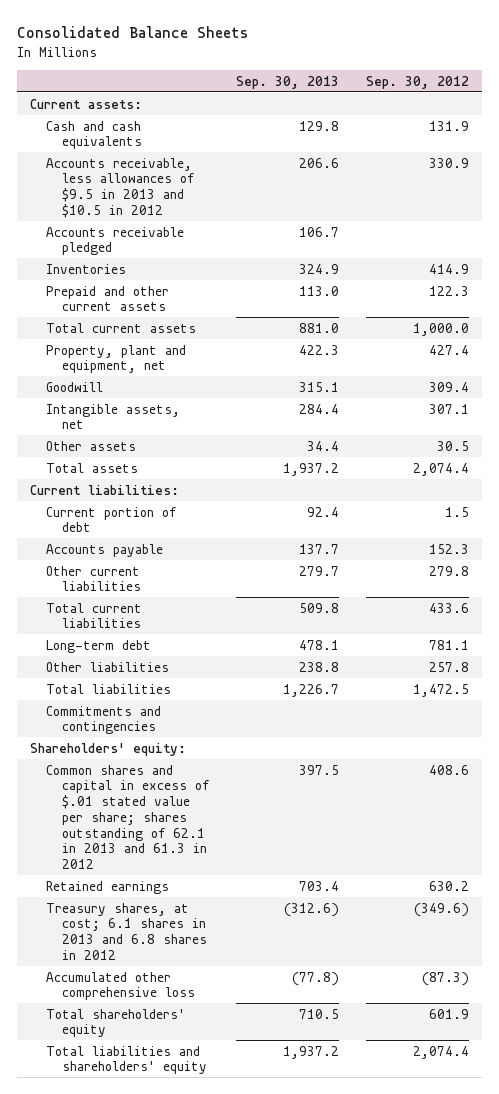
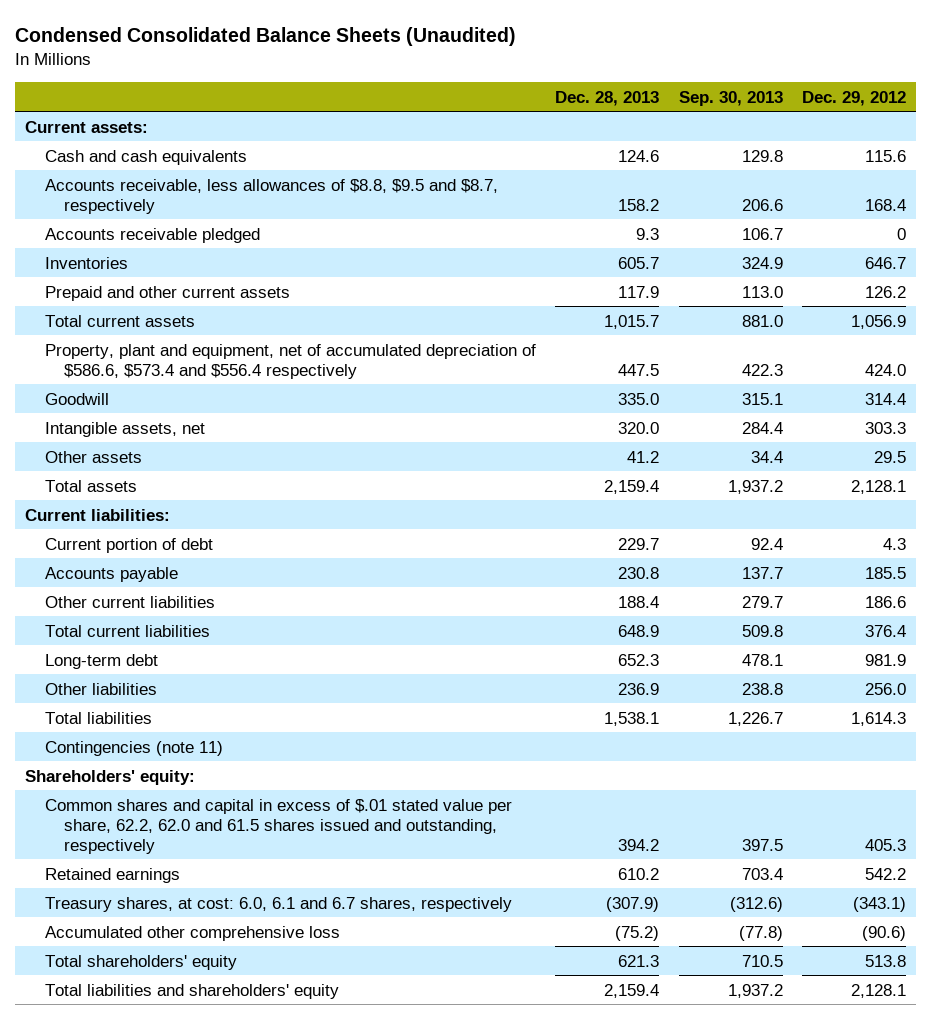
[16,26,248,39] Consolidated Balance Sheets -> [15,26,517,46] Condensed Consolidated Balance Sheets (Unaudited)
[365,75,469,89] Sep. 30, 2012 -> none
none -> [555,90,660,106] Dec. 28, 2013
none -> [802,90,907,106] Dec. 29, 2012
[46,157,195,218] Accounts receivable, less allowances of $9.5 in 2013 and $10.5 in 2012 -> [44,178,498,214] Accounts receivable, less allowances of $8.8, $9.5 and $8.7, respectively
[46,344,187,374] Property, plant and equipment, net -> [44,343,536,379] Property, plant and equipment, net of accumulated depreciation of $586.6, $573.4 and $556.4 respectively
[46,705,162,735] Commitments and contingencies -> [44,740,223,756] Contingencies (note 11)
[46,764,210,870] Common shares and capital in excess of $.01 stated value per share; shares outstanding of 62.1 in 2013 and 61.3 in 2012 -> [44,798,512,854] Common shares and capital in excess of $.01 stated value per share, 62.2, 62.0 and 61.5 shares issued and outstanding, respectively
[46,902,208,960] Treasury shares, at cost; 6.1 shares in 2013 and 6.8 shares in 2012 -> [44,896,512,912] Treasury shares, at cost: 6.0, 6.1 and 6.7 shares, respectively

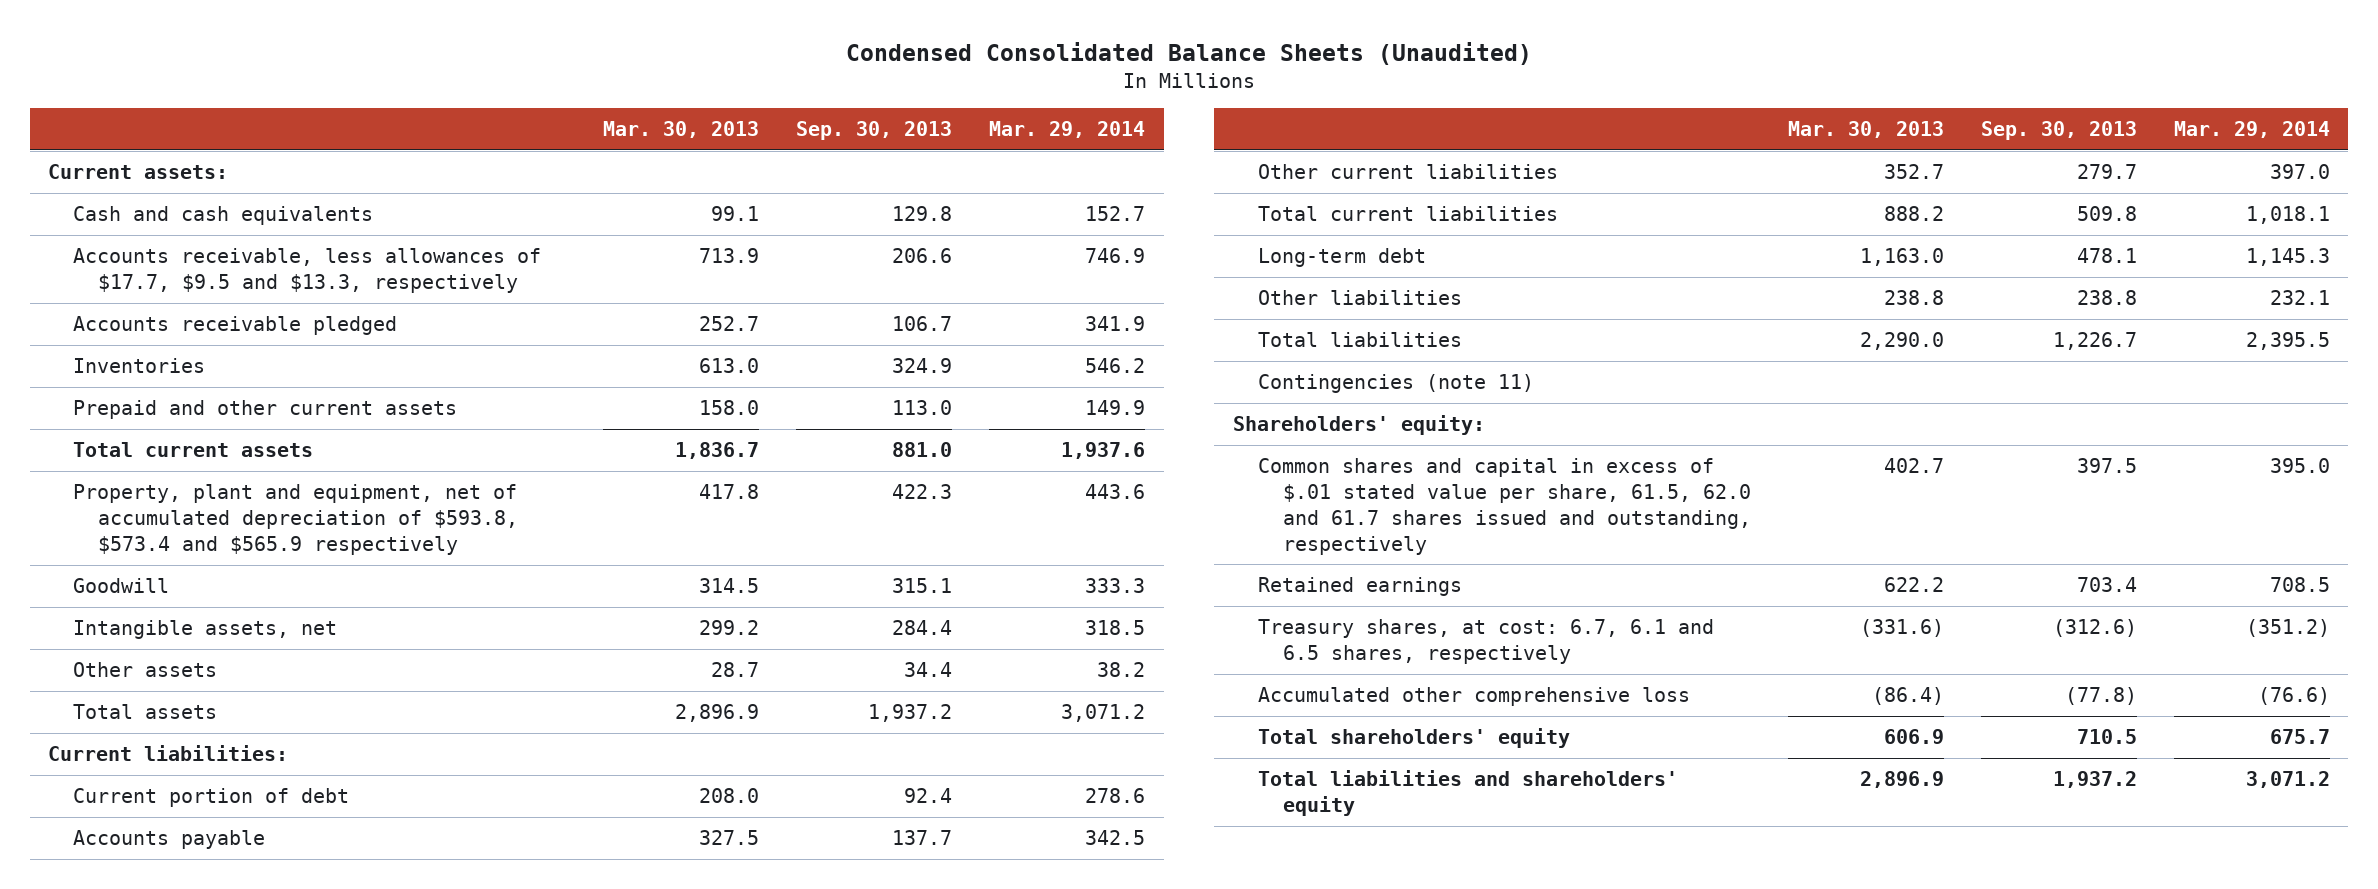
[555,90,660,106] Dec. 28, 2013 -> none
[802,90,907,106] Dec. 29, 2012 -> none
none -> [602,121,759,139] Mar. 30, 2013
none -> [989,121,1146,139] Mar. 29, 2014
[44,178,498,214] Accounts receivable, less allowances of $8.8, $9.5 and $8.7, respectively -> [72,248,541,294] Accounts receivable, less allowances of $17.7, $9.5 and $13.3, respectively
[44,343,536,379] Property, plant and equipment, net of accumulated depreciation of $586.6, $573.4 and $556.4 respectively -> [72,484,518,556] Property, plant and equipment, net of accumulated depreciation of $593.8, $573.4 and $565.9 respectively
[44,798,512,854] Common shares and capital in excess of $.01 stated value per share, 62.2, 62.0 and 61.5 shares issued and outstanding, respectively -> [1257,458,1751,556] Common shares and capital in excess of $.01 stated value per share, 61.5, 62.0 and 61.7 shares issued and outstanding, respectively
[44,896,512,912] Treasury shares, at cost: 6.0, 6.1 and 6.7 shares, respectively -> [1257,619,1714,665] Treasury shares, at cost: 6.7, 6.1 and 6.5 shares, respectively

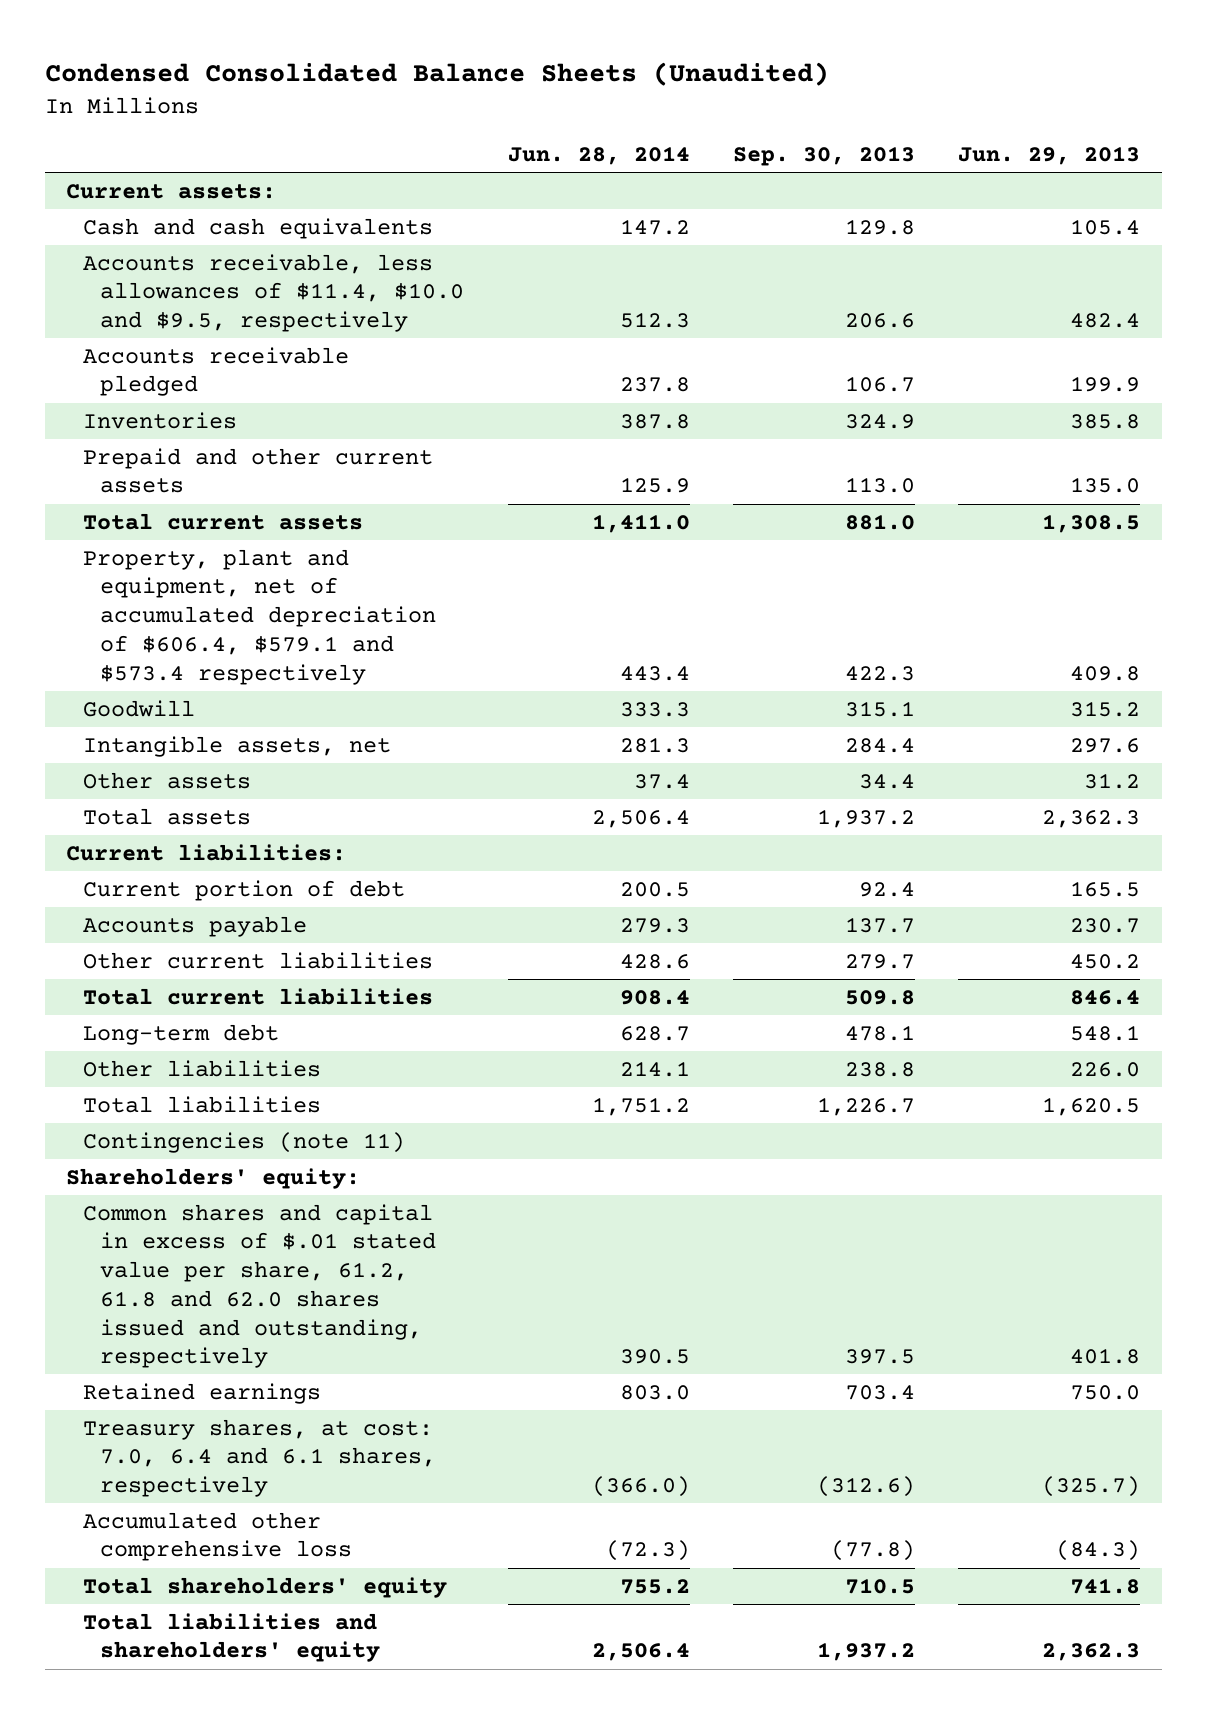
[602,121,759,139] Mar. 30, 2013 -> none
[989,121,1146,139] Mar. 29, 2014 -> none
none -> [507,145,690,165] Jun. 28, 2014
none -> [958,145,1141,165] Jun. 29, 2013
[72,248,541,294] Accounts receivable, less allowances of $17.7, $9.5 and $13.3, respectively -> [83,253,465,333] Accounts receivable, less allowances of $11.4, $10.0 and $9.5, respectively
[72,484,518,556] Property, plant and equipment, net of accumulated depreciation of $593.8, $573.4 and $565.9 respectively -> [83,548,437,685] Property, plant and equipment, net of accumulated depreciation of $606.4, $579.1 and $573.4 respectively
[1257,458,1751,556] Common shares and capital in excess of $.01 stated value per share, 61.5, 62.0 and 61.7 shares issued and outstanding, respectively -> [83,1203,437,1369] Common shares and capital in excess of $.01 stated value per share, 61.2, 61.8 and 62.0 shares issued and outstanding, respectively
[1257,619,1714,665] Treasury shares, at cost: 6.7, 6.1 and 6.5 shares, respectively -> [83,1418,437,1498] Treasury shares, at cost: 7.0, 6.4 and 6.1 shares, respectively

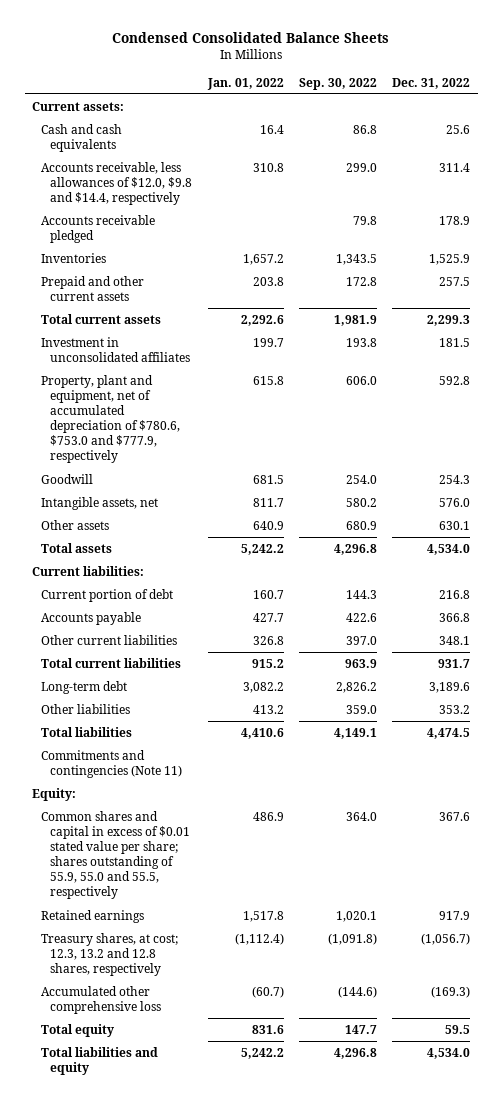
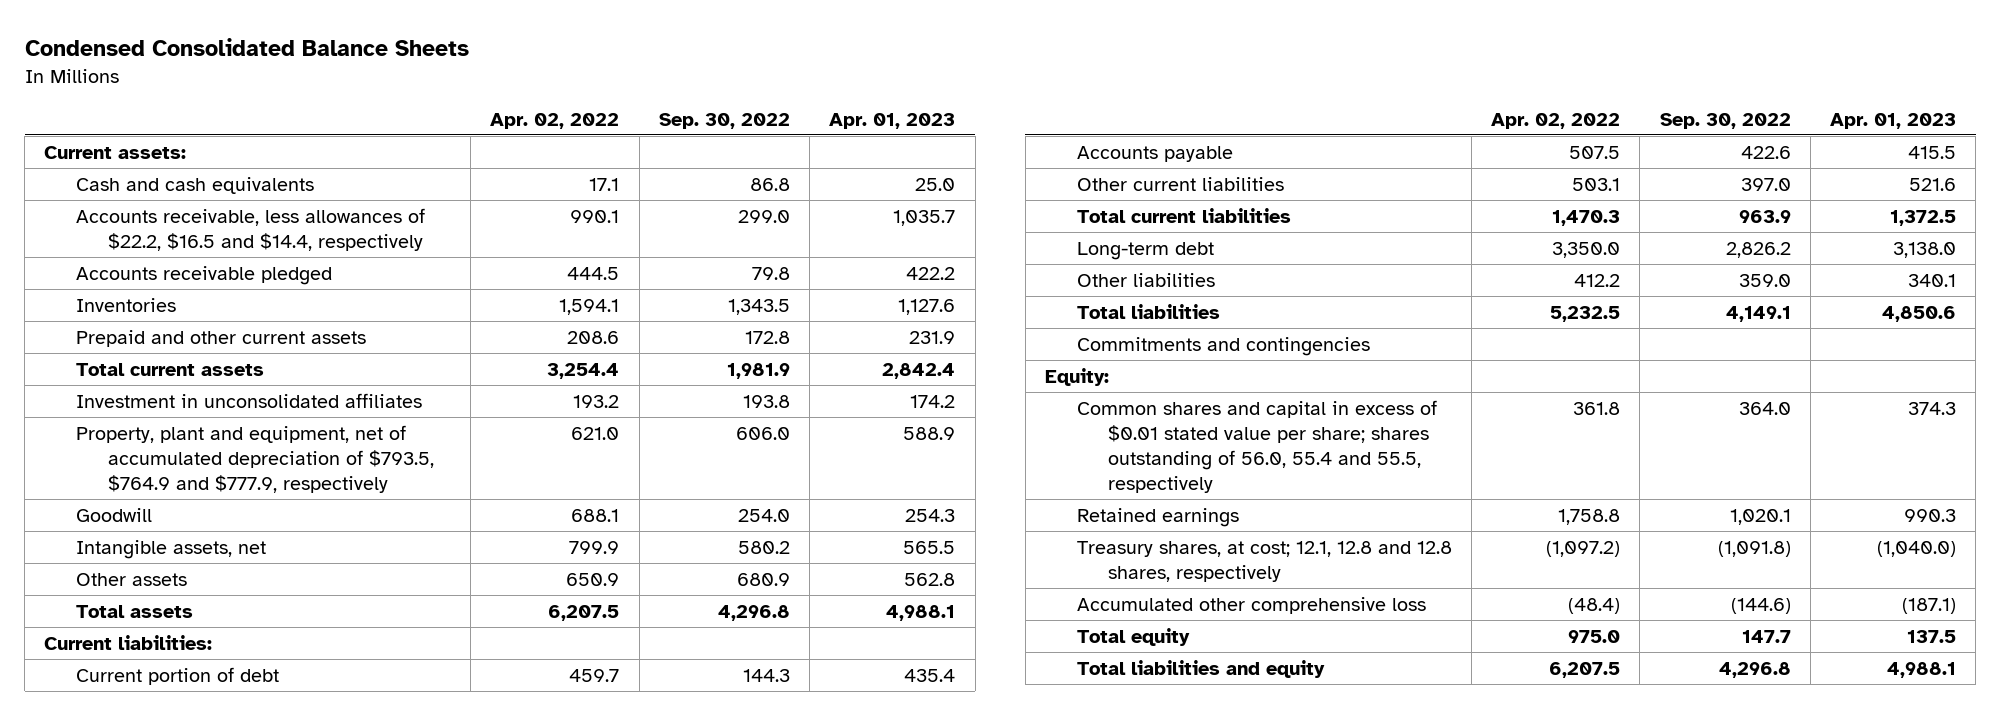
[206,77,284,90] Jan. 01, 2022 -> none
[392,77,471,89] Dec. 31, 2022 -> none
none -> [490,112,620,129] Apr. 02, 2022
none -> [829,112,956,129] Apr. 01, 2023
[41,161,193,206] Accounts receivable, less allowances of $12.0, $9.8 and $14.4, respectively -> [75,207,425,251] Accounts receivable, less allowances of $22.2, $16.5 and $14.4, respectively
[41,374,181,464] Property, plant and equipment, net of accumulated depreciation of $780.6, $753.0 and $777.9, respectively -> [75,424,434,494] Property, plant and equipment, net of accumulated depreciation of $793.5, $764.9 and $777.9, respectively
[41,749,183,778] Commitments and contingencies (Note 11) -> [1076,336,1370,356] Commitments and contingencies
[41,810,191,900] Common shares and capital in excess of $0.01 stated value per share; shares outstanding of 55.9, 55.0 and 55.5, respectively -> [1076,399,1437,494] Common shares and capital in excess of $0.01 stated value per share; shares outstanding of 56.0, 55.4 and 55.5, respectively
[41,932,179,977] Treasury shares, at cost; 12.3, 13.2 and 12.8 shares, respectively -> [1076,540,1452,582] Treasury shares, at cost; 12.1, 12.8 and 12.8 shares, respectively

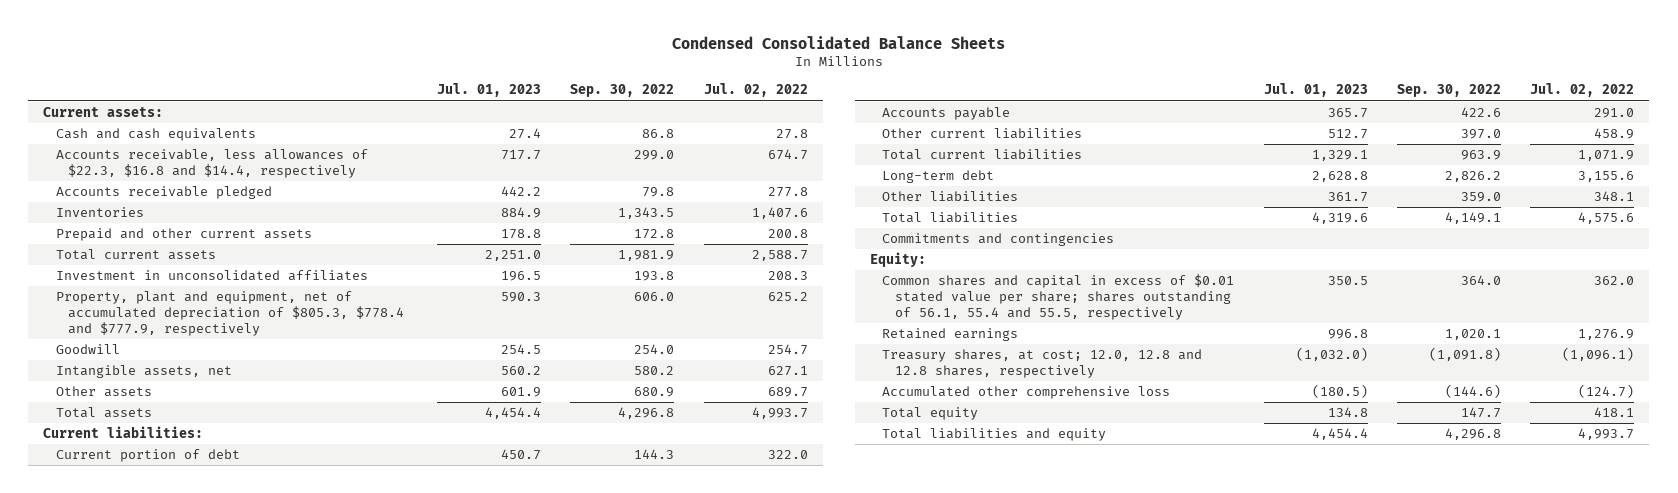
[490,112,620,129] Apr. 02, 2022 -> none
[829,112,956,129] Apr. 01, 2023 -> none
none -> [437,83,542,98] Jul. 01, 2023
none -> [703,83,808,98] Jul. 02, 2022
[75,207,425,251] Accounts receivable, less allowances of $22.2, $16.5 and $14.4, respectively -> [55,149,368,179] Accounts receivable, less allowances of $22.3, $16.8 and $14.4, respectively
[75,424,434,494] Property, plant and equipment, net of accumulated depreciation of $793.5, $764.9 and $777.9, respectively -> [55,291,405,337] Property, plant and equipment, net of accumulated depreciation of $805.3, $778.4 and $777.9, respectively
[1076,399,1437,494] Common shares and capital in excess of $0.01 stated value per share; shares outstanding of 56.0, 55.4 and 55.5, respectively -> [882,274,1235,321] Common shares and capital in excess of $0.01 stated value per share; shares outstanding of 56.1, 55.4 and 55.5, respectively
[1076,540,1452,582] Treasury shares, at cost; 12.1, 12.8 and 12.8 shares, respectively -> [882,349,1203,379] Treasury shares, at cost; 12.0, 12.8 and 12.8 shares, respectively

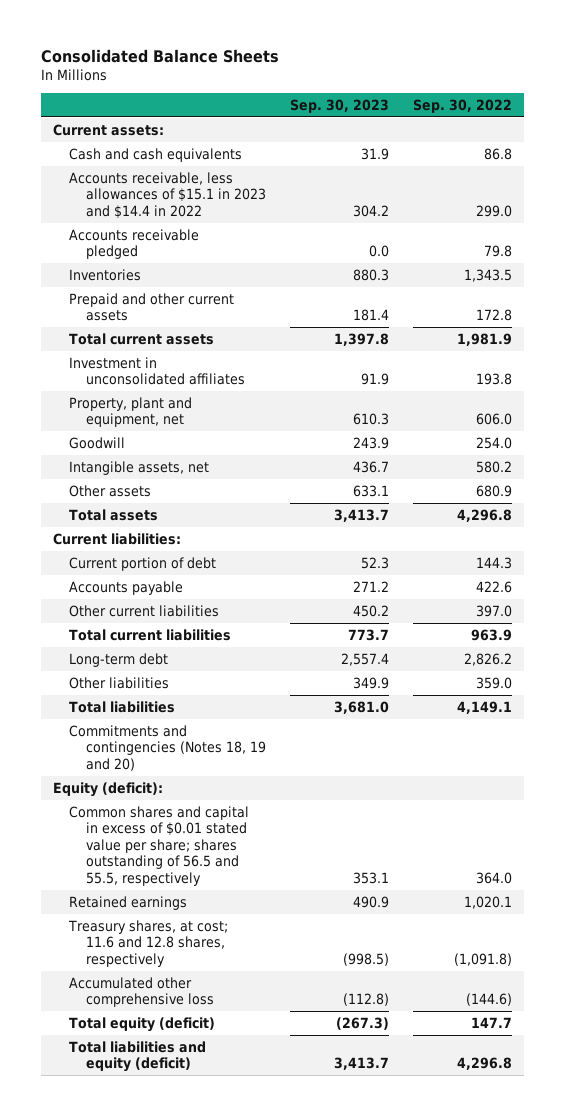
[671,35,1005,49] Condensed Consolidated Balance Sheets -> [40,48,279,63] Consolidated Balance Sheets
[437,83,542,98] Jul. 01, 2023 -> none
[703,83,808,98] Jul. 02, 2022 -> none
none -> [289,98,389,113] Sep. 30, 2023
[55,149,368,179] Accounts receivable, less allowances of $22.3, $16.8 and $14.4, respectively -> [69,171,266,219] Accounts receivable, less allowances of $15.1 in 2023 and $14.4 in 2022
[55,291,405,337] Property, plant and equipment, net of accumulated depreciation of $805.3, $778.4 and $777.9, respectively -> [69,396,193,428] Property, plant and equipment, net
[882,233,1115,247] Commitments and contingencies -> [69,724,266,771] Commitments and contingencies (Notes 18, 19 and 20)
[869,252,926,268] Equity: -> [52,781,163,797] Equity (deficit):
[882,274,1235,321] Common shares and capital in excess of $0.01 stated value per share; shares outstanding of 56.1, 55.4 and 55.5, respectively -> [69,805,250,886] Common shares and capital in excess of $0.01 stated value per share; shares outstanding of 56.5 and 55.5, respectively
[882,349,1203,379] Treasury shares, at cost; 12.0, 12.8 and 12.8 shares, respectively -> [68,919,229,967] Treasury shares, at cost; 11.6 and 12.8 shares, respectively
[882,407,979,421] Total equity -> [69,1016,216,1032] Total equity (deficit)
[882,428,1107,442] Total liabilities and equity -> [69,1040,207,1073] Total liabilities and equity (deficit)

